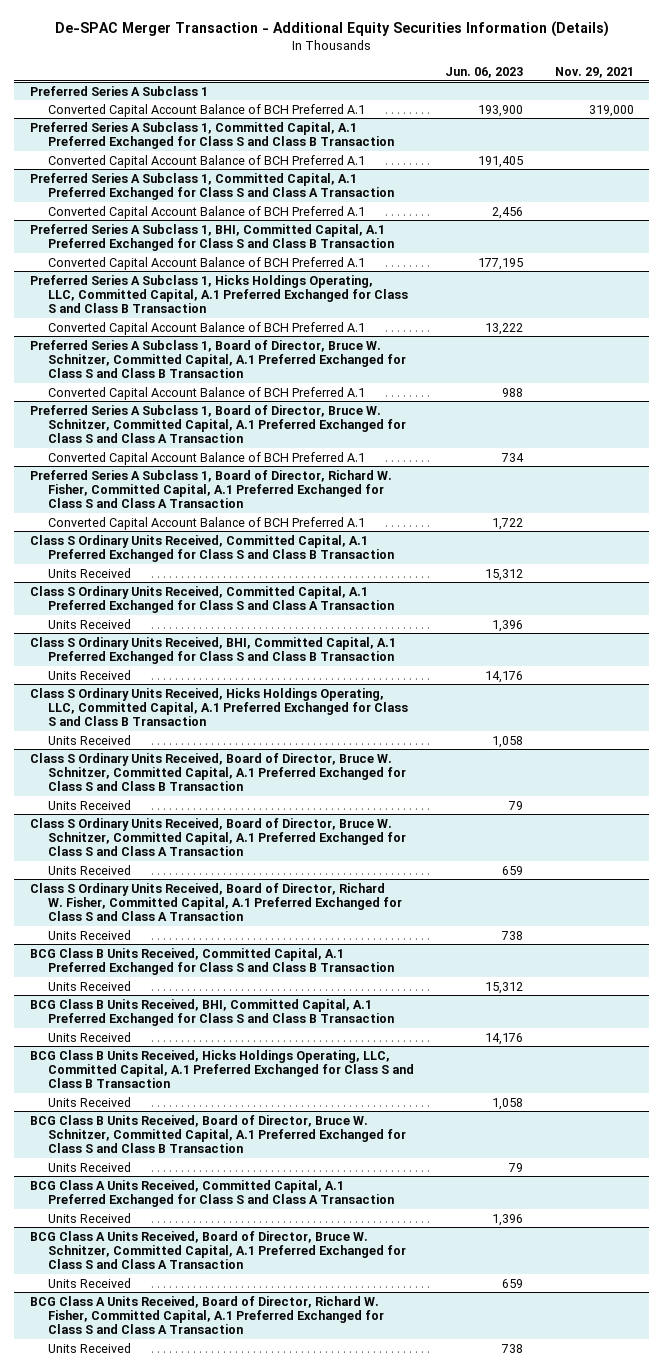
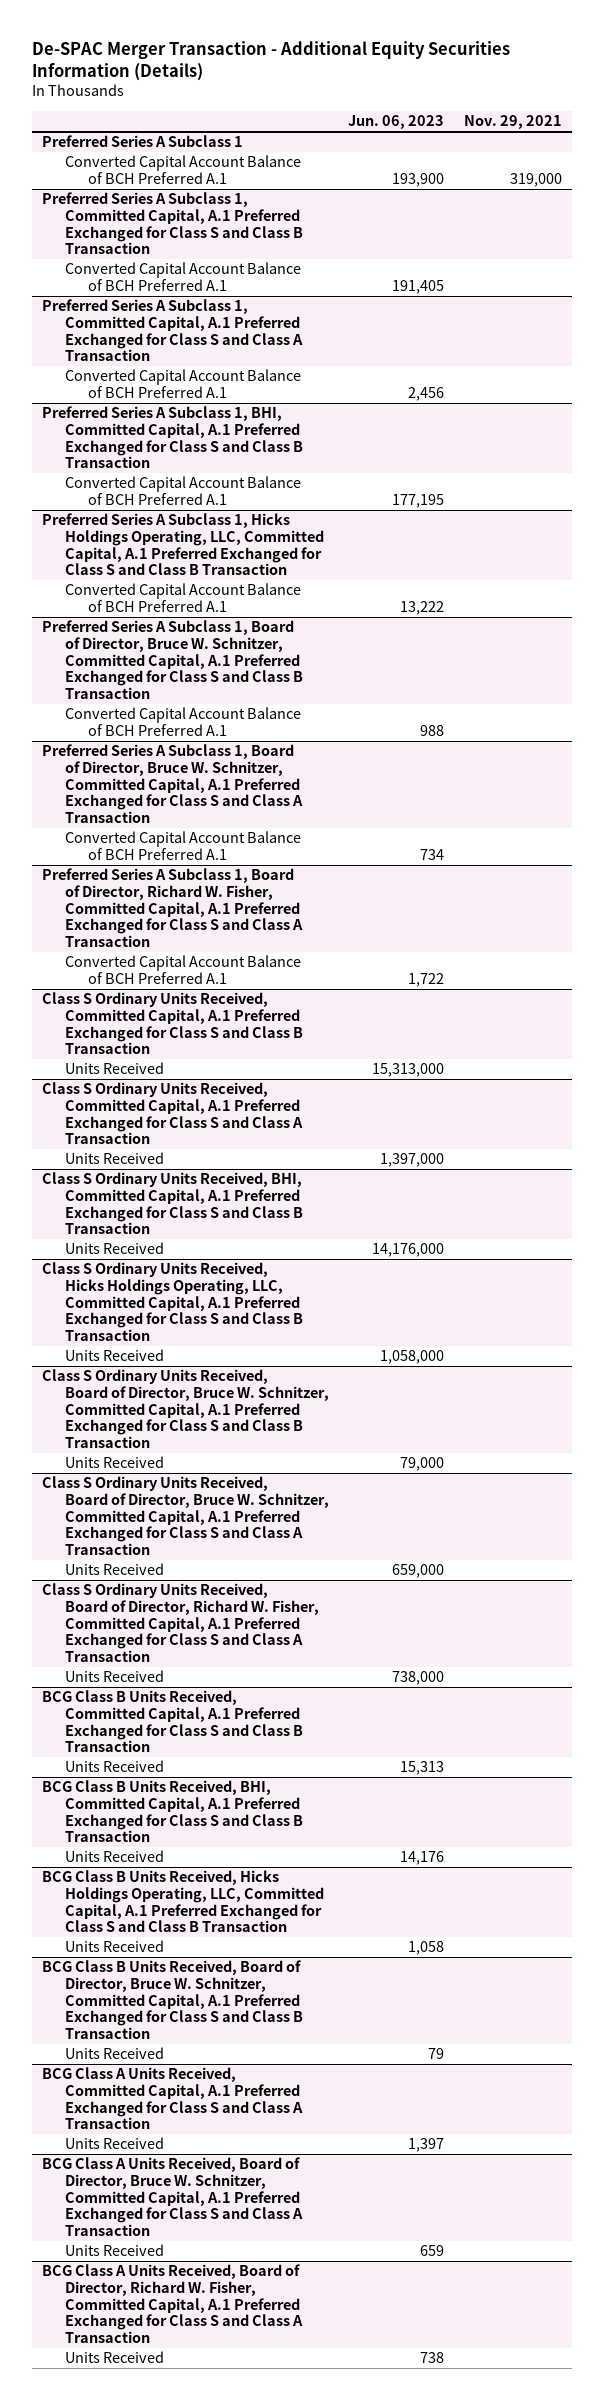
[485,568,524,581] 15,312 -> [372,1063,445,1078] 15,313,000
[492,619,524,632] 1,396 -> [380,1153,445,1168] 1,397,000
[485,670,524,683] 14,176 -> [372,1243,445,1258] 14,176,000
[492,735,524,748] 1,058 -> [380,1350,445,1365] 1,058,000
[508,800,524,810] 79 -> [400,1457,445,1472] 79,000
[502,865,524,875] 659 -> [392,1564,445,1579] 659,000
[501,930,524,940] 738 -> [392,1671,445,1686] 738,000
[485,981,524,994] 15,312 -> [400,1761,445,1776] 15,313
[492,1213,524,1226] 1,396 -> [408,2138,445,2153] 1,397

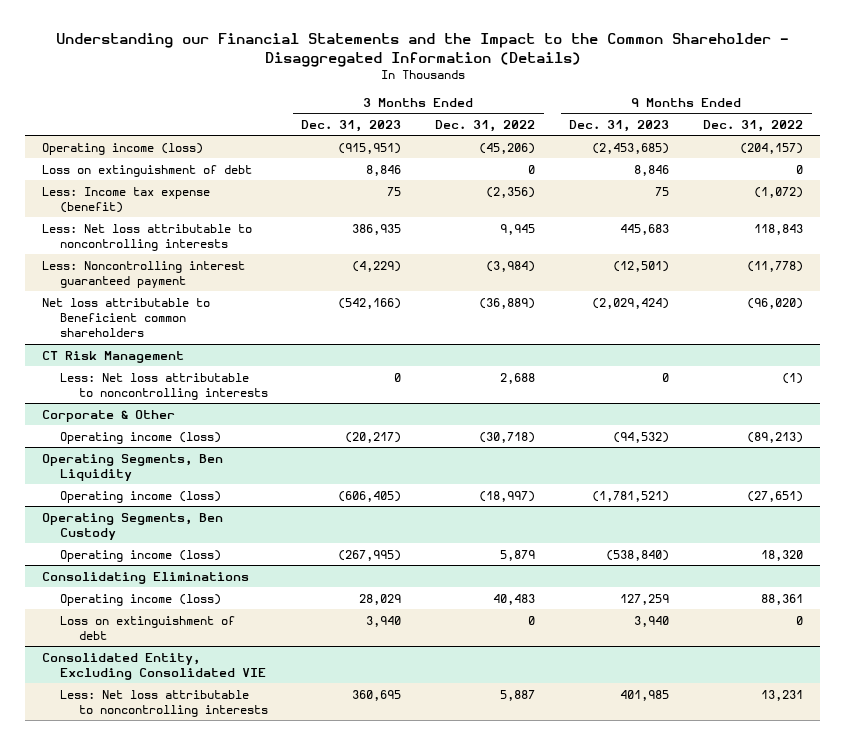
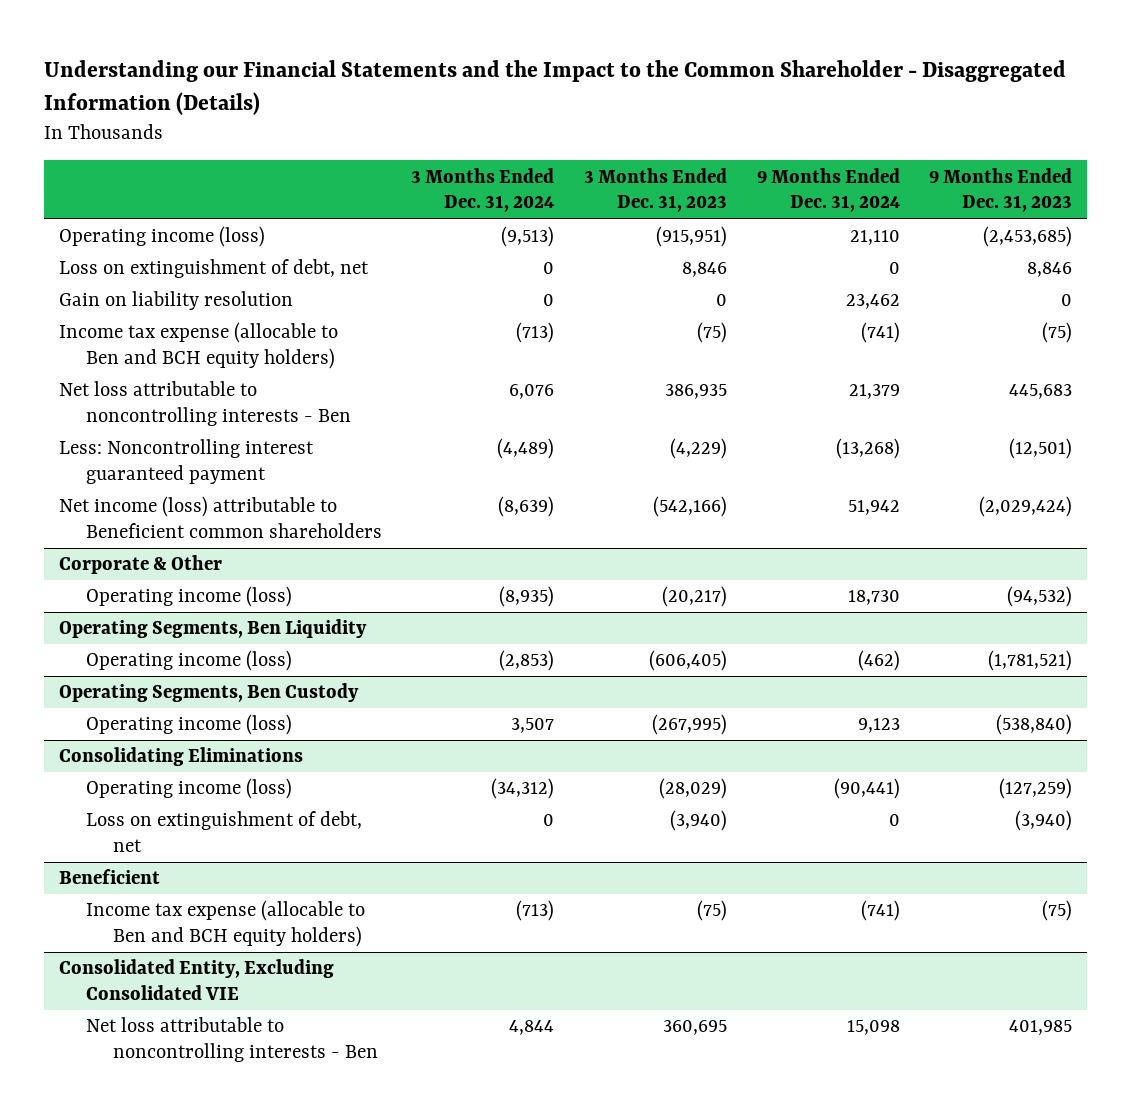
[435,120,536,133] Dec. 31, 2022 -> none
[703,120,804,133] Dec. 31, 2022 -> none
none -> [411,167,555,213] 3 Months Ended Dec. 31, 2024
none -> [756,167,900,213] 9 Months Ended Dec. 31, 2024
[41,164,252,177] Loss on extinguishment of debt -> [58,259,369,279] Loss on extinguishment of debt, net
none -> [58,291,293,311] Gain on liability resolution
[41,186,210,214] Less: Income tax expense (benefit) -> [58,322,338,370] Income tax expense (allocable to Ben and BCH equity holders)
[387,186,402,196] 75 -> [696,322,727,344] (75)
[655,186,670,196] 75 -> [1042,322,1073,344] (75)
[41,223,252,252] Less: Net loss attributable to noncontrolling interests -> [58,381,351,427] Net loss attributable to noncontrolling interests - Ben
[41,350,184,363] CT Risk Management -> none
[60,372,268,401] Less: Net loss attributable to noncontrolling interests -> none
[41,297,210,338] Net loss attributable to Beneficient common shareholders -> [58,496,382,539] Net income (loss) attributable to Beneficient common shareholders
[359,593,402,605] 28,029 -> [658,778,727,800] (28,029)
[620,593,670,605] 127,259 -> [999,778,1073,800] (127,259)
[60,615,236,641] Loss on extinguishment of debt -> [85,811,362,853] Loss on extinguishment of debt, net
[366,615,402,627] 3,940 -> [669,810,727,832] (3,940)
[634,615,670,627] 3,940 -> [1015,810,1073,832] (3,940)
none -> [58,869,160,885] Beneficient
none -> [85,900,365,948] Income tax expense (allocable to Ben and BCH equity holders)
[60,689,268,718] Less: Net loss attributable to noncontrolling interests -> [85,1017,379,1063] Net loss attributable to noncontrolling interests - Ben

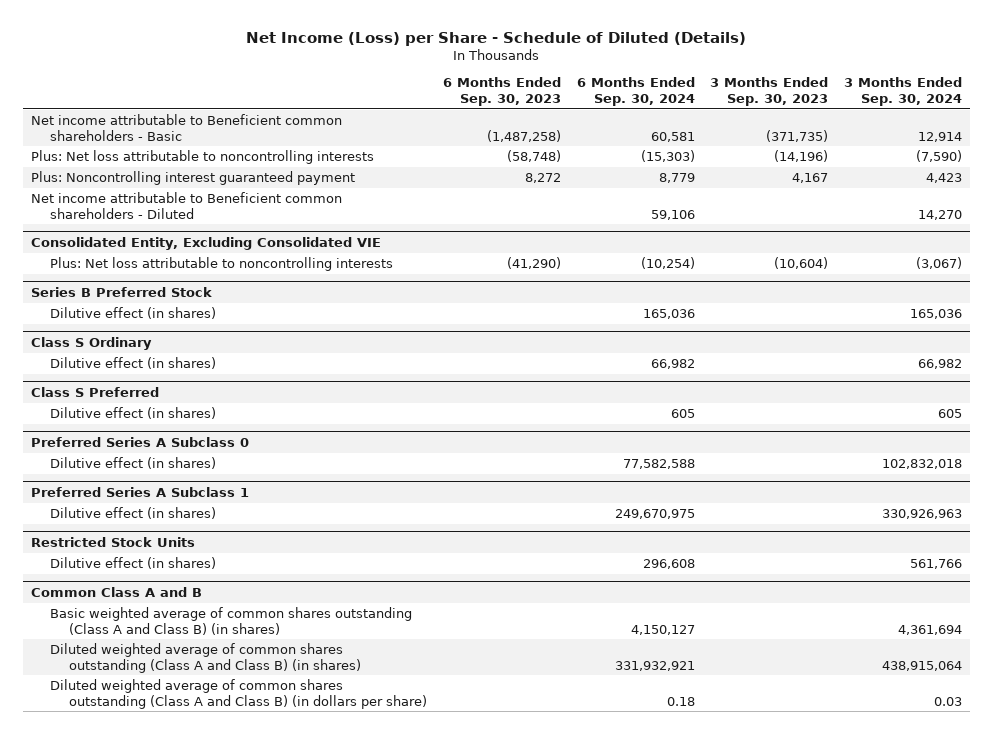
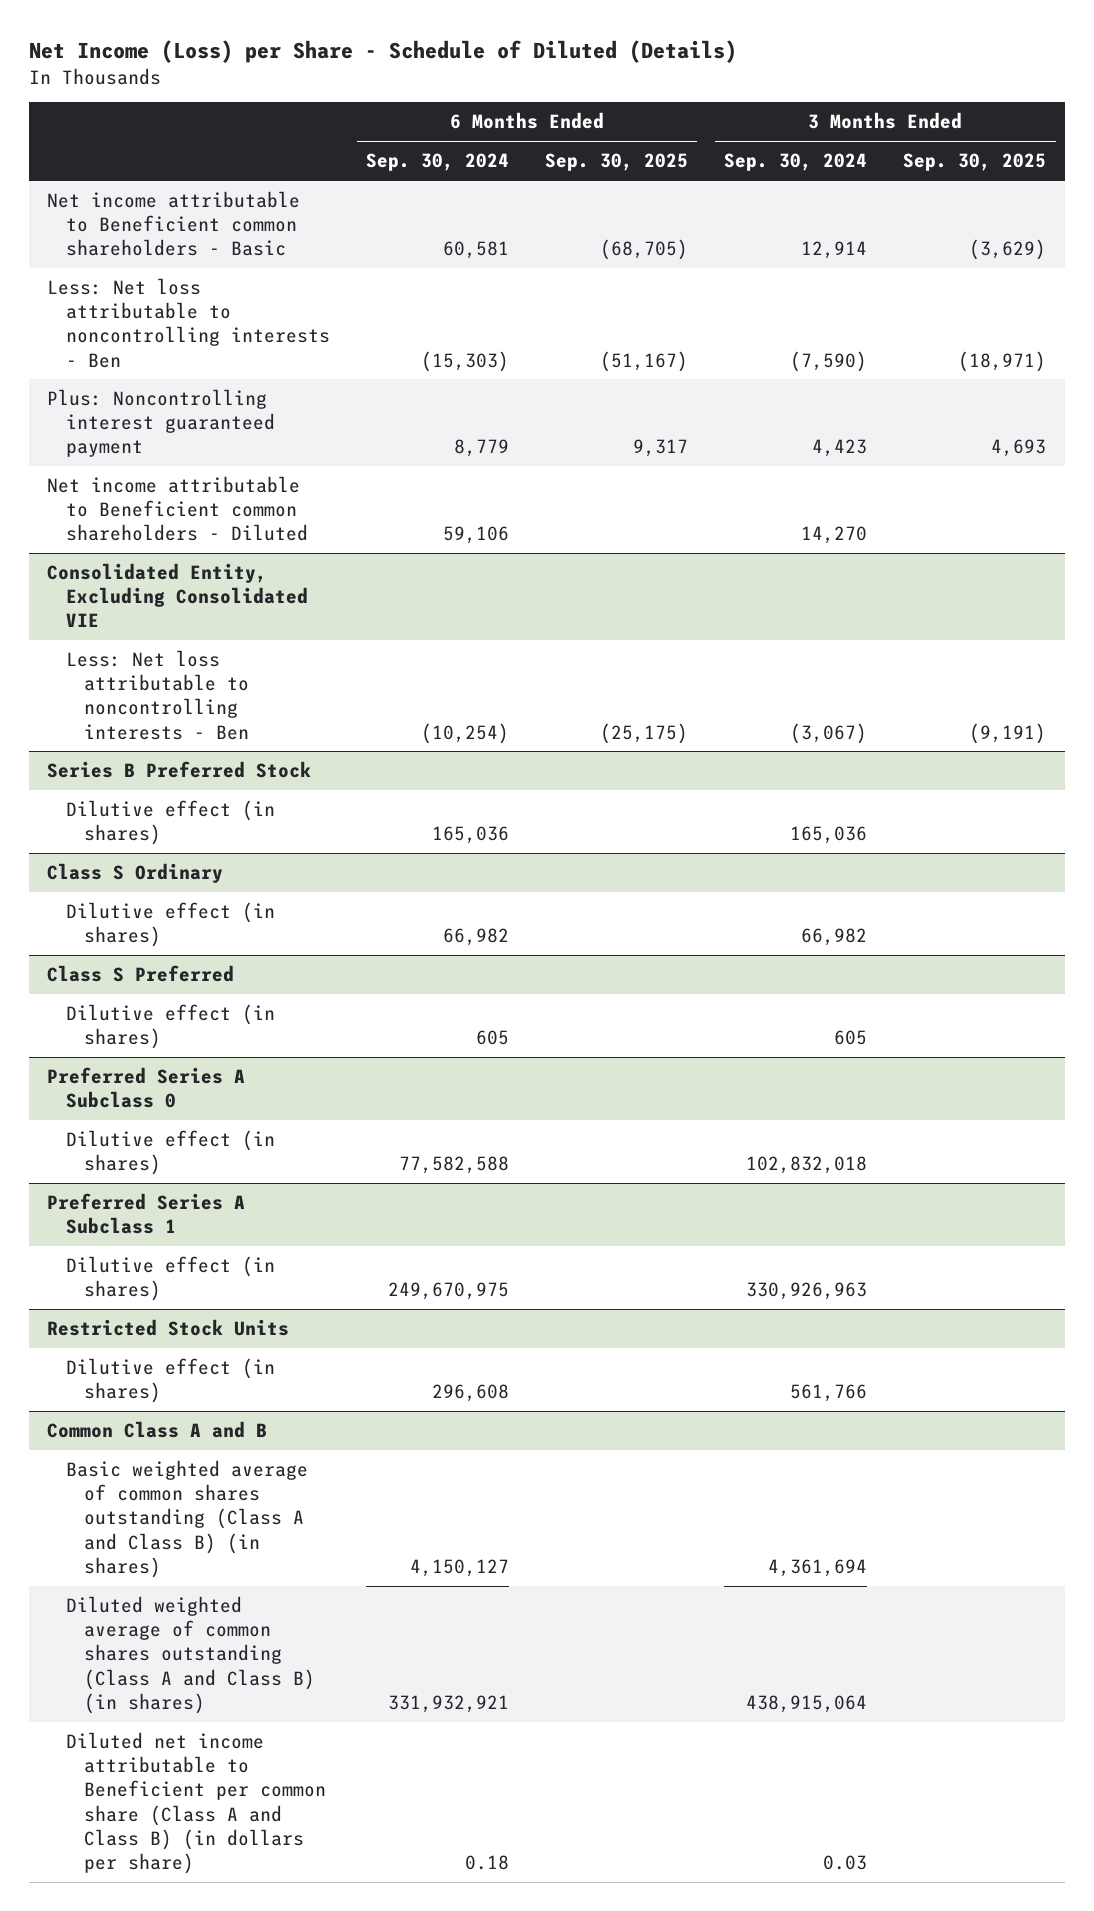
[442,77,561,106] 6 Months Ended Sep. 30, 2023 -> none
[710,77,829,106] 3 Months Ended Sep. 30, 2023 -> none
none -> [545,153,689,172] Sep. 30, 2025
none -> [903,153,1047,172] Sep. 30, 2025
[31,149,375,164] Plus: Net loss attributable to noncontrolling interests -> [47,278,330,368] Less: Net loss attributable to noncontrolling interests - Ben
[50,256,394,271] Plus: Net loss attributable to noncontrolling interests -> [65,650,250,740] Less: Net loss attributable to noncontrolling interests - Ben
[50,678,428,709] Diluted weighted average of common shares outstanding (Class A and Class B) (in dollars per share) -> [65,1732,327,1874] Diluted net income attributable to Beneficient per common share (Class A and Class B) (in dollars per share)

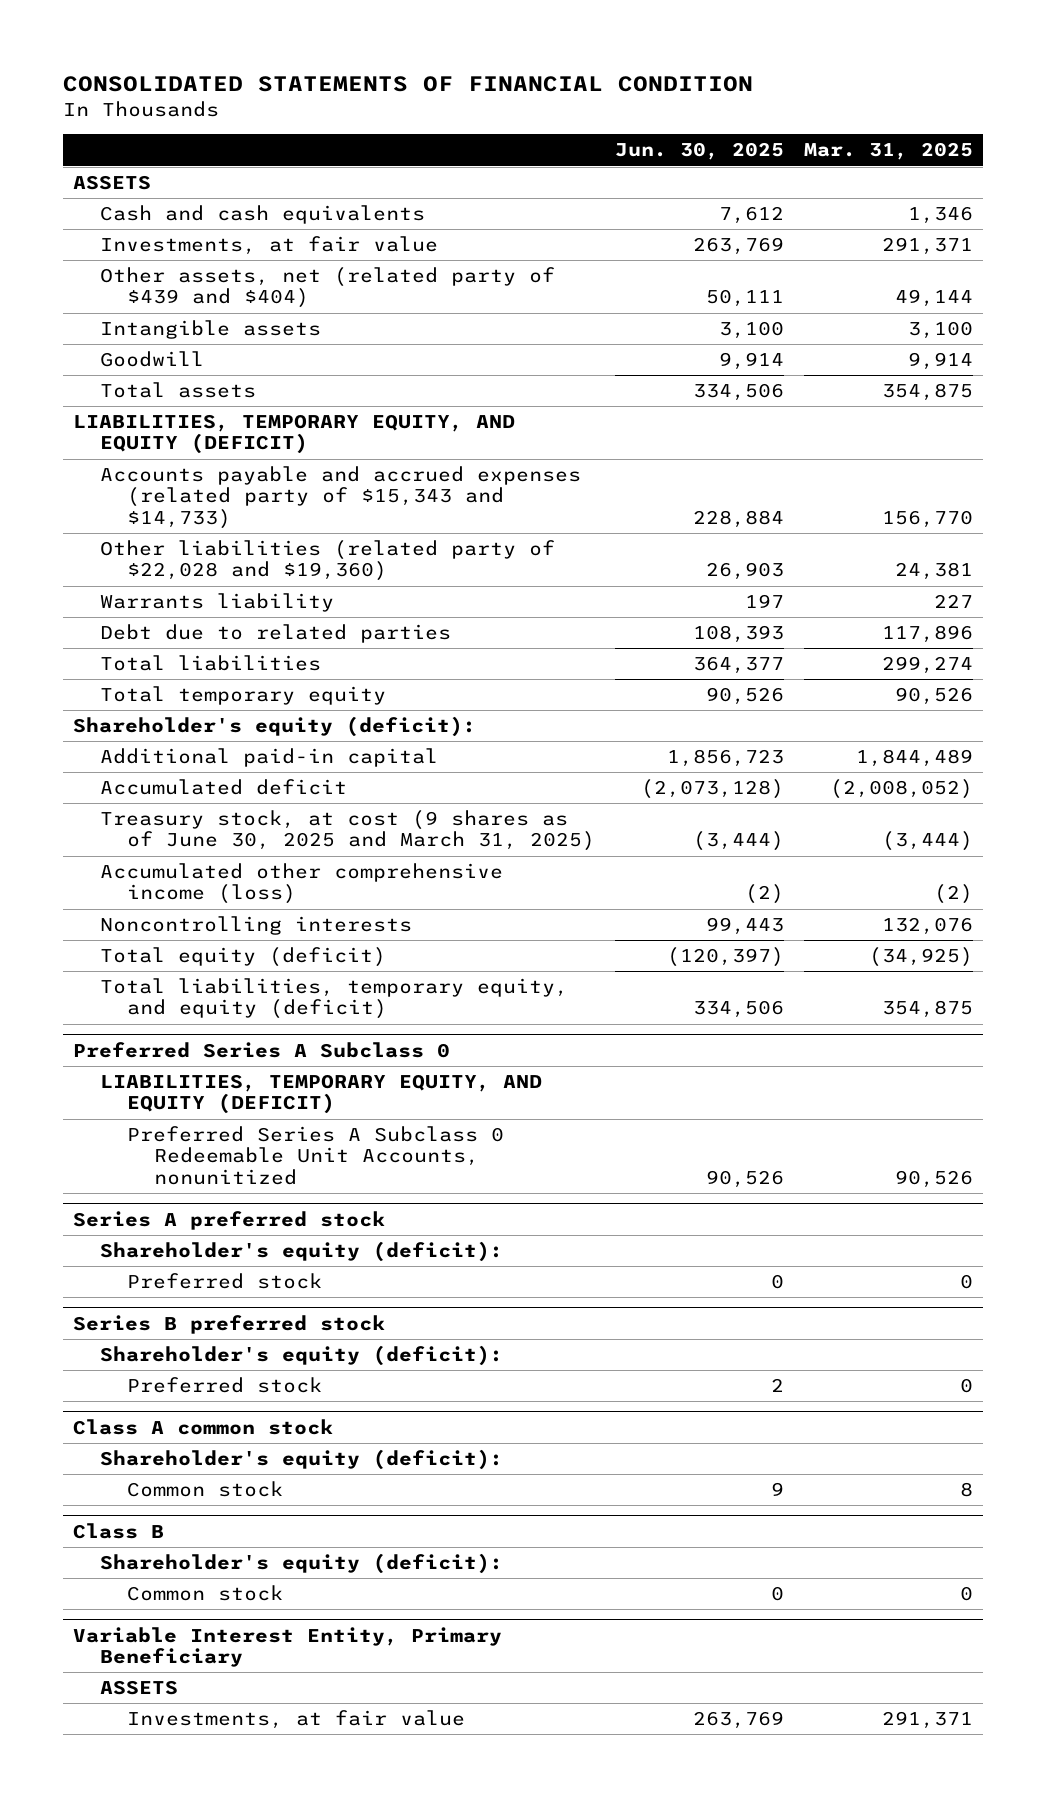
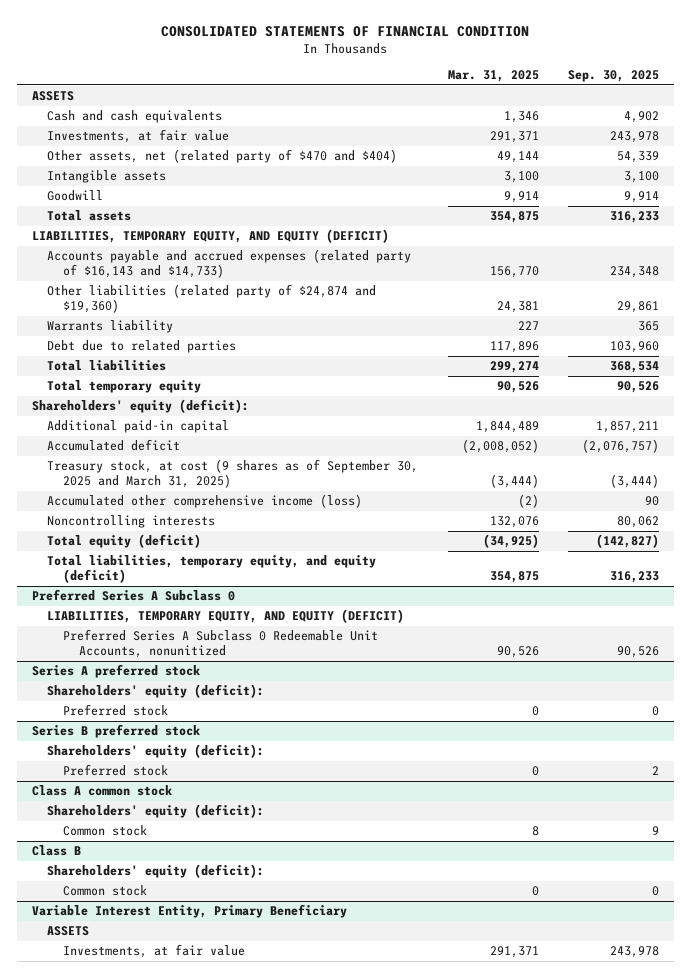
[614,142,784,161] Jun. 30, 2025 -> none
none -> [568,70,660,83] Sep. 30, 2025
[99,267,555,309] Other assets, net (related party of $439 and $404) -> [47,149,398,164] Other assets, net (related party of $470 and $404)
[99,466,581,529] Accounts payable and accrued expenses (related party of $15,343 and $14,733) -> [47,249,412,279] Accounts payable and accrued expenses (related party of $16,143 and $14,733)
[99,540,555,582] Other liabilities (related party of $22,028 and $19,360) -> [47,284,377,314] Other liabilities (related party of $24,874 and $19,360)
[72,716,476,738] Shareholder's equity (deficit): -> [31,399,249,414] Shareholders' equity (deficit):
[99,810,595,852] Treasury stock, at cost (9 shares as of June 30, 2025 and March 31, 2025) -> [47,459,419,489] Treasury stock, at cost (9 shares as of September 30, 2025 and March 31, 2025)
[99,1241,503,1263] Shareholder's equity (deficit): -> [47,684,265,699] Shareholders' equity (deficit):
[99,1345,503,1367] Shareholder's equity (deficit): -> [47,744,265,759] Shareholders' equity (deficit):
[99,1449,503,1471] Shareholder's equity (deficit): -> [47,804,265,819] Shareholders' equity (deficit):
[99,1553,503,1575] Shareholder's equity (deficit): -> [47,864,265,879] Shareholders' equity (deficit):

